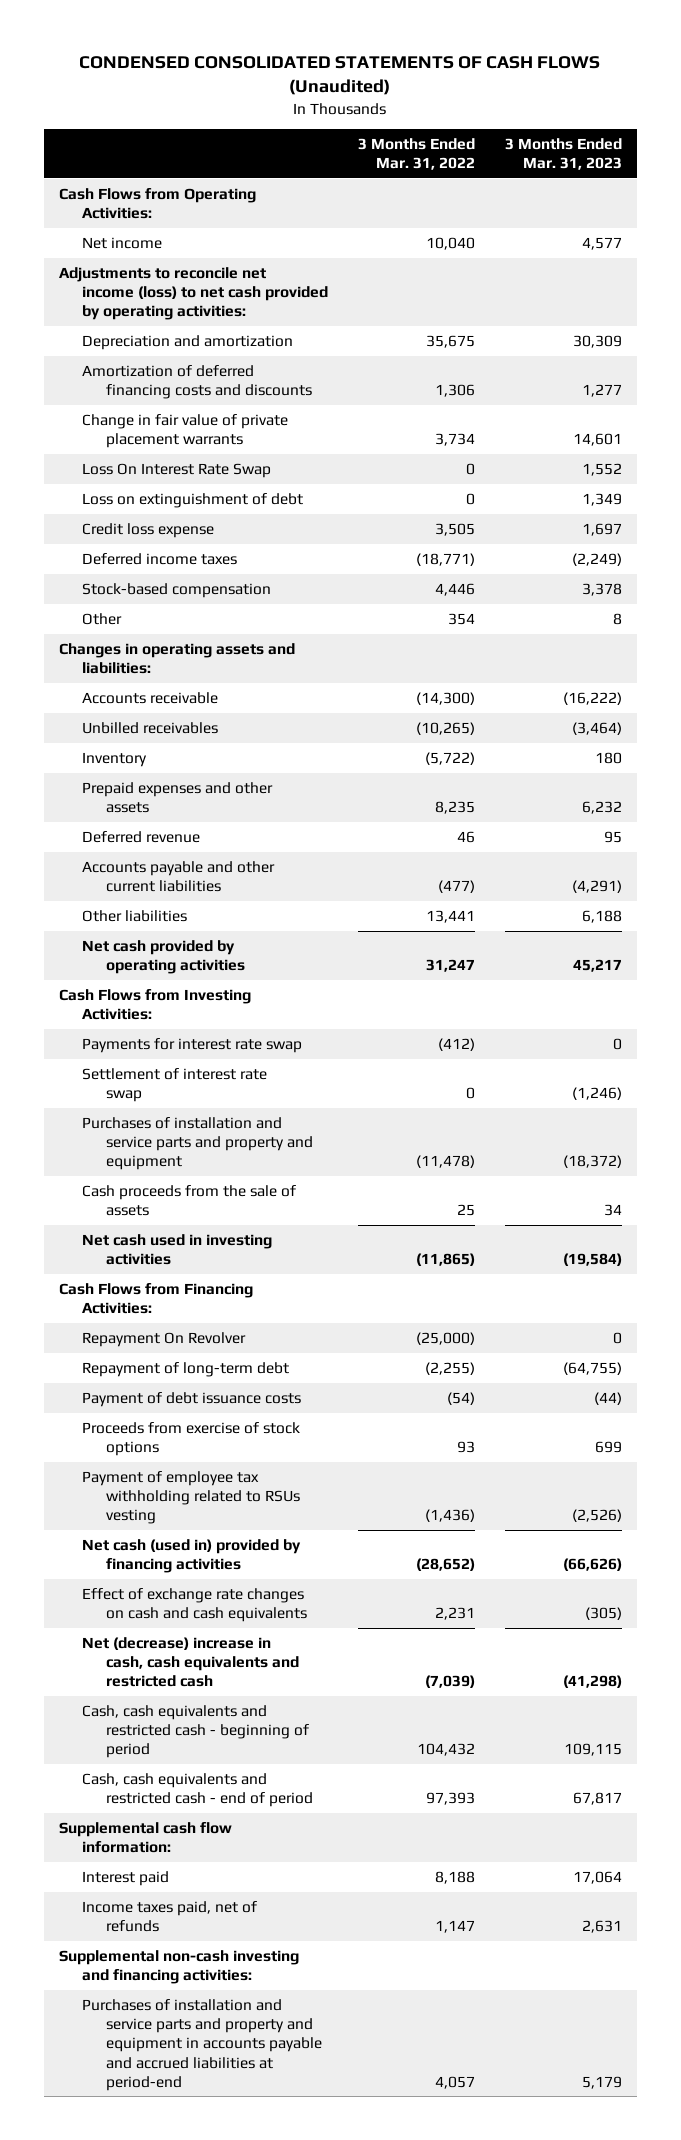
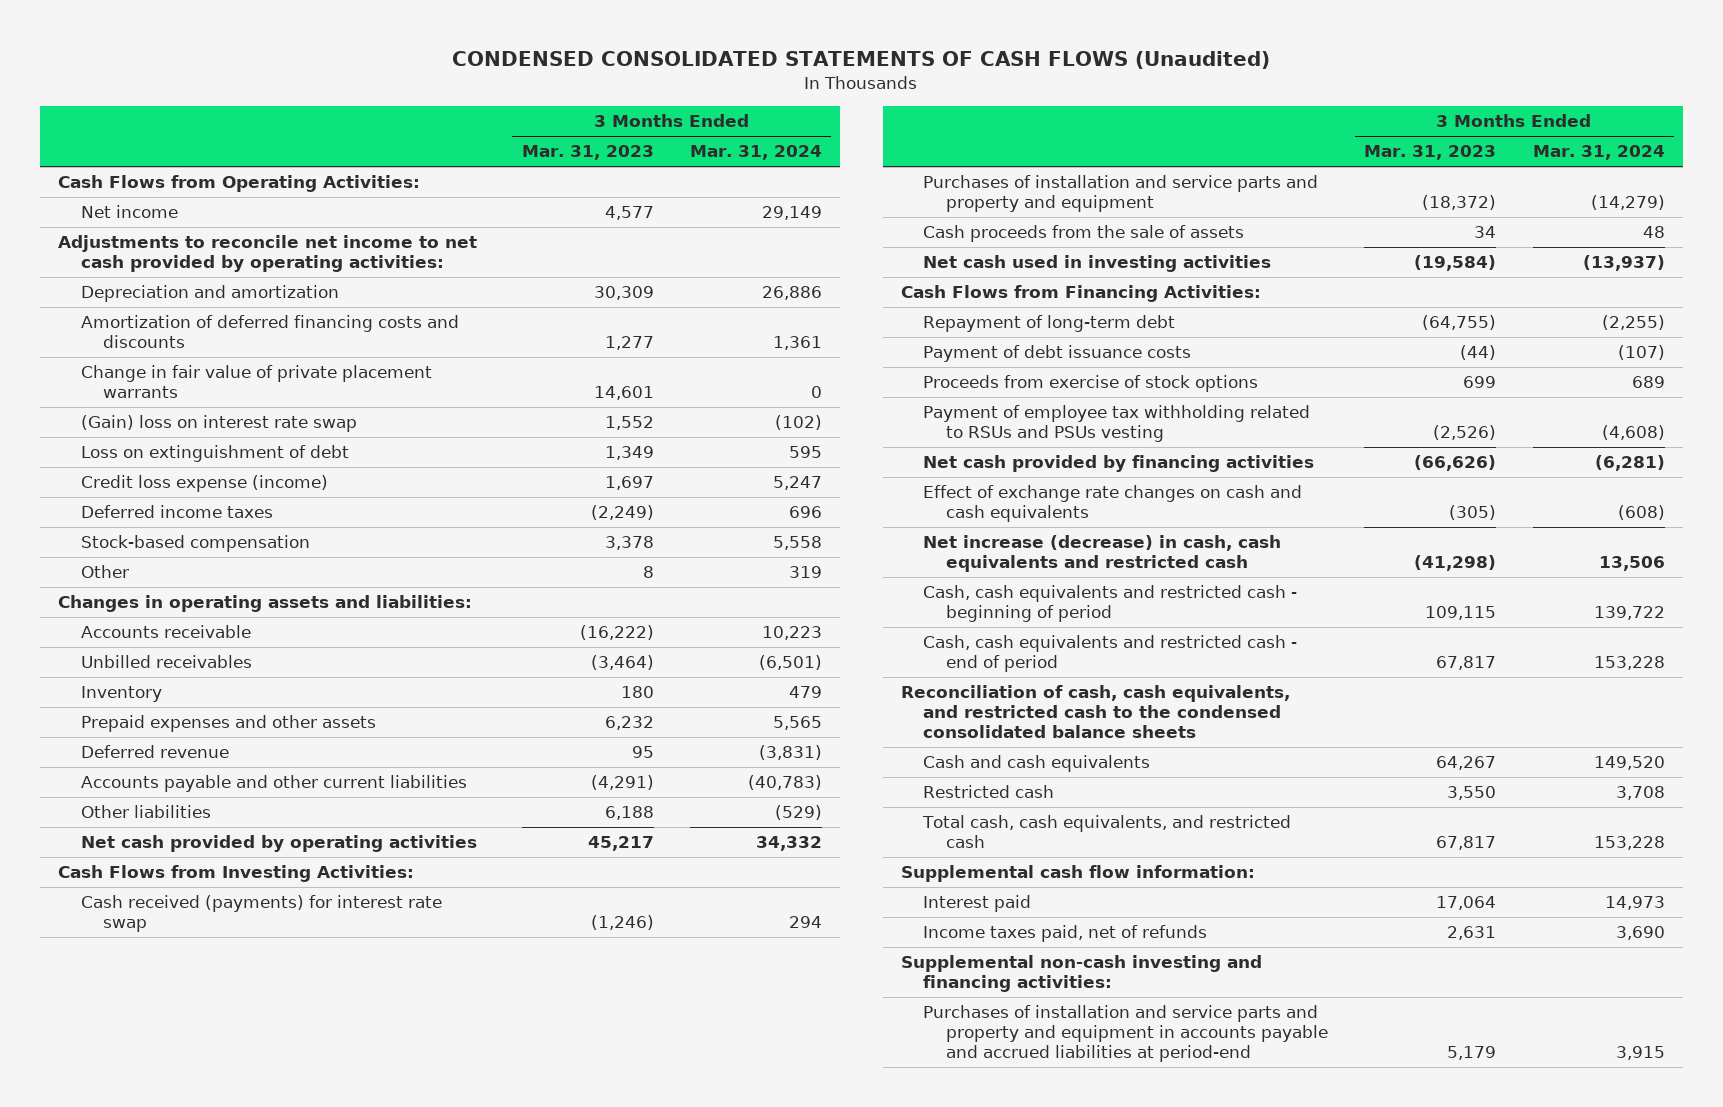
[358,138,476,171] 3 Months Ended Mar. 31, 2022 -> none
none -> [690,145,823,161] Mar. 31, 2024
[58,266,329,321] Adjustments to reconcile net income (loss) to net cash provided by operating activities: -> [58,235,478,272] Adjustments to reconcile net income to net cash provided by operating activities:
[82,462,272,478] Loss On Interest Rate Swap -> [80,415,357,433] (Gain) loss on interest rate swap
[82,522,215,538] Credit loss expense -> [80,475,328,493] Credit loss expense (income)
[82,1037,303,1053] Payments for interest rate swap -> none
[82,1067,268,1103] Settlement of interest rate swap -> [80,895,442,932] Cash received (payments) for interest rate swap
[82,1331,247,1347] Repayment On Revolver -> none
[82,1470,301,1525] Payment of employee tax withholding related to RSUs vesting -> [923,405,1311,442] Payment of employee tax withholding related to RSUs and PSUs vesting
[82,1538,302,1574] Net cash (used in) provided by financing activities -> [923,455,1315,473] Net cash provided by financing activities
[82,1636,300,1688] Net (decrease) increase in cash, cash equivalents and restricted cash -> [923,535,1282,572] Net increase (decrease) in cash, cash equivalents and restricted cash
none -> [900,685,1290,738] Reconciliation of cash, cash equivalents, and restricted cash to the condensed consolidated balance sheets
none -> [923,755,1151,773] Cash and cash equivalents
none -> [923,785,1055,799] Restricted cash
none -> [922,815,1292,848] Total cash, cash equivalents, and restricted cash

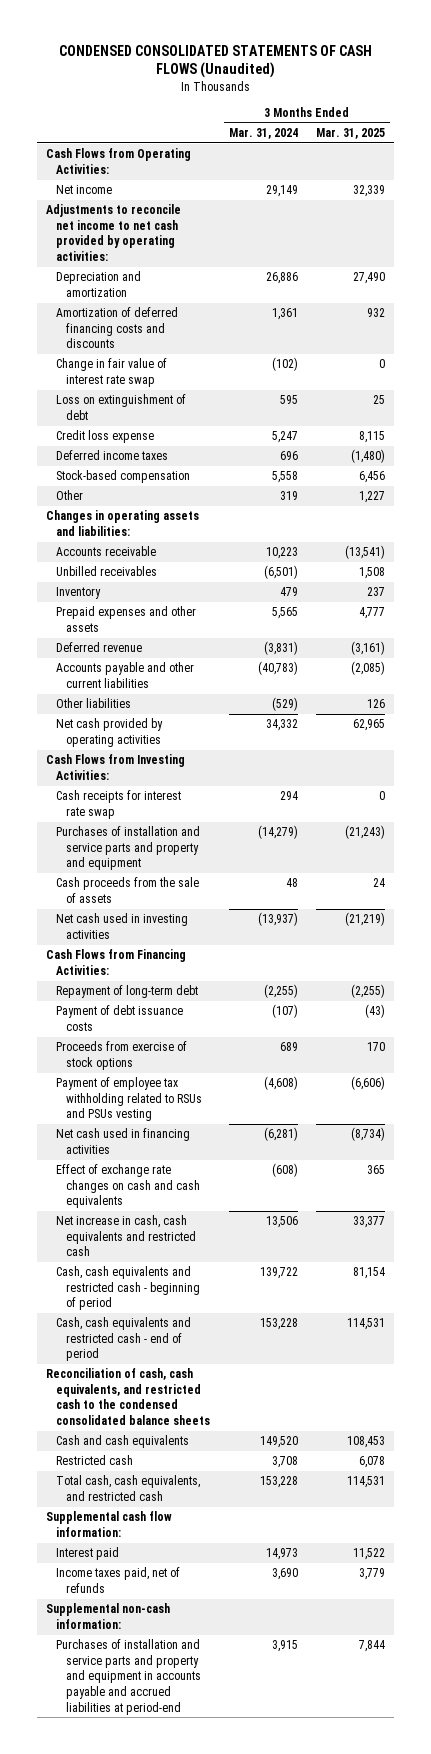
[521,145,654,161] Mar. 31, 2023 -> none
none -> [315,128,385,140] Mar. 31, 2025
[80,365,432,398] Change in fair value of private placement warrants -> none
[80,415,357,433] (Gain) loss on interest rate swap -> none
none -> [56,358,168,387] Change in fair value of interest rate swap
[80,475,328,493] Credit loss expense (income) -> [56,430,155,444] Credit loss expense
[80,895,442,932] Cash received (payments) for interest rate swap -> [56,790,182,819] Cash receipts for interest rate swap
[923,455,1315,473] Net cash provided by financing activities -> [56,1128,191,1154] Net cash used in financing activities
[923,535,1282,572] Net increase (decrease) in cash, cash equivalents and restricted cash -> [56,1215,196,1257] Net increase in cash, cash equivalents and restricted cash
[900,955,1262,992] Supplemental non-cash investing and financing activities: -> [46,1603,171,1629] Supplemental non-cash information:

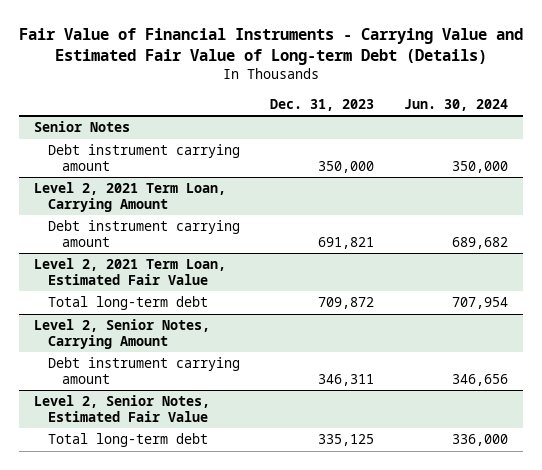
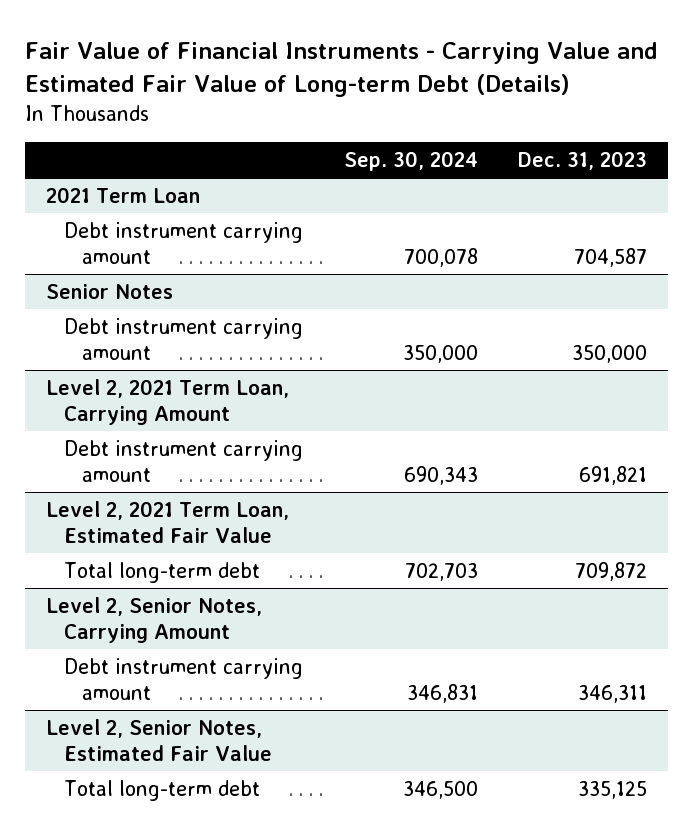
[404,98,509,111] Jun. 30, 2024 -> none
none -> [343,150,478,171] Sep. 30, 2024
none -> [45,186,200,203] 2021 Term Loan
none -> [63,221,303,265] Debt instrument carrying amount

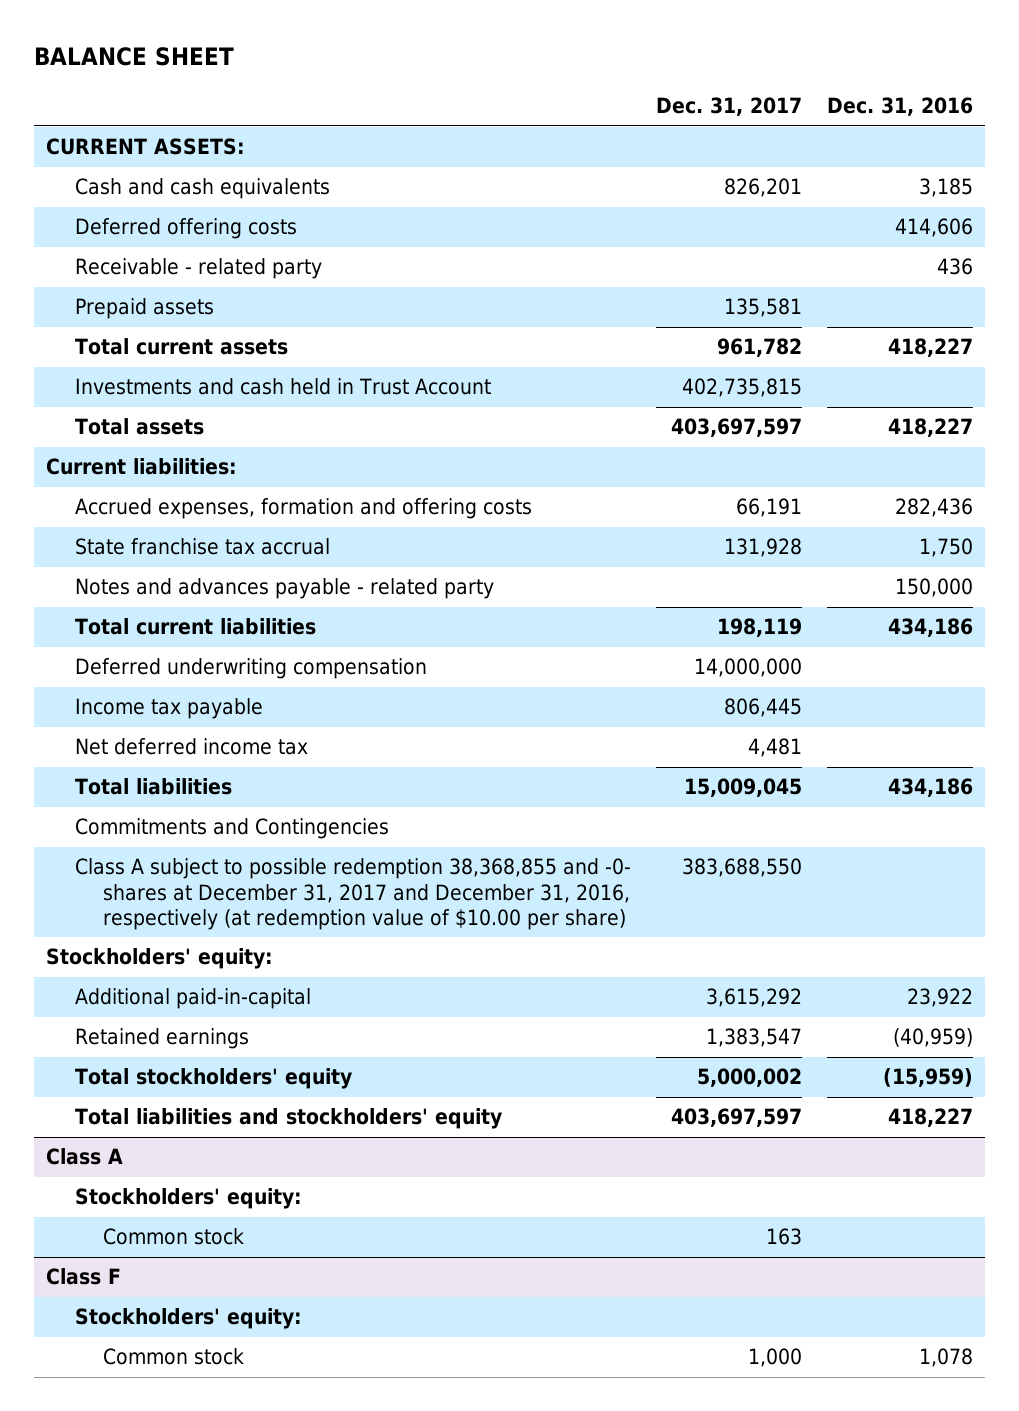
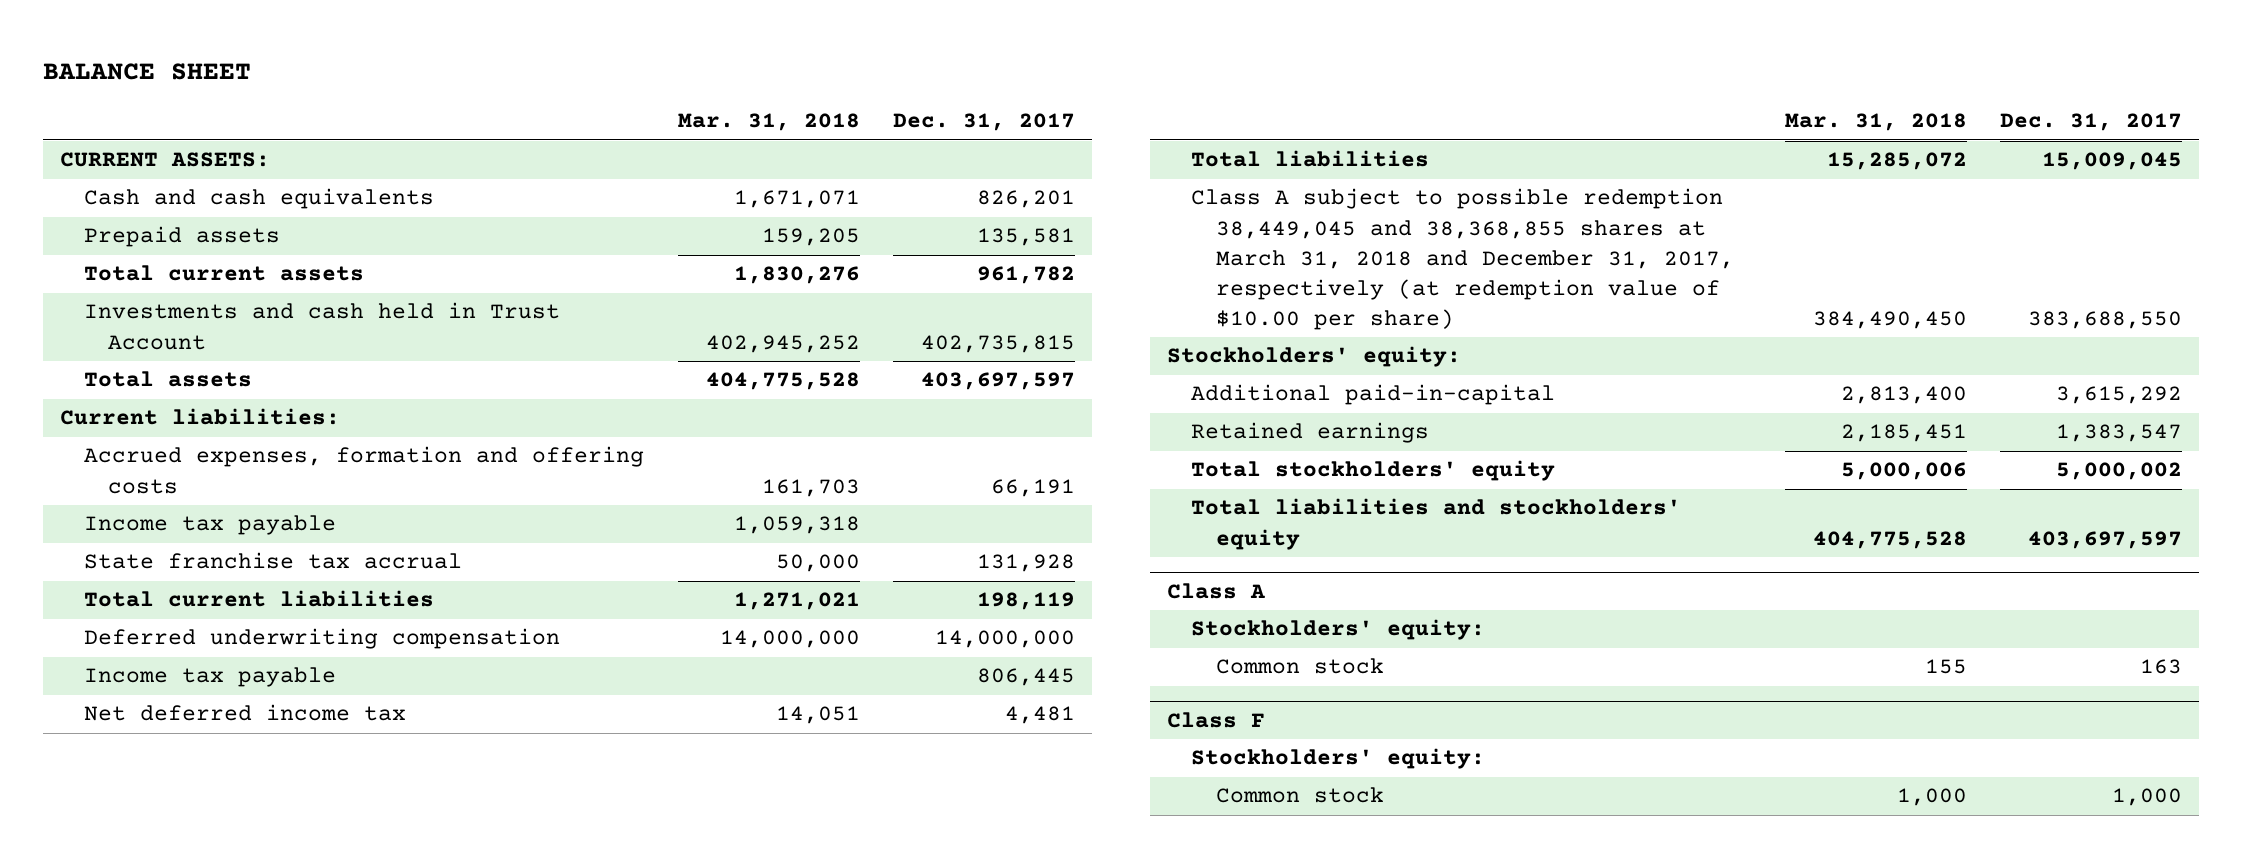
[826,97,973,117] Dec. 31, 2016 -> none
none -> [677,113,860,132] Mar. 31, 2018
[74,218,297,240] Deferred offering costs -> none
[74,258,322,280] Receivable - related party -> none
none -> [84,515,337,536] Income tax payable
[74,578,494,600] Notes and advances payable - related party -> none
[74,818,389,840] Commitments and Contingencies -> none
[74,858,631,930] Class A subject to possible redemption 38,368,855 and -0- shares at December 31, 2017 and December 31, 2016, respectively (at redemption value of $10.00 per share) -> [1191,188,1734,330] Class A subject to possible redemption 38,449,045 and 38,368,855 shares at March 31, 2018 and December 31, 2017, respectively (at redemption value of $10.00 per share)

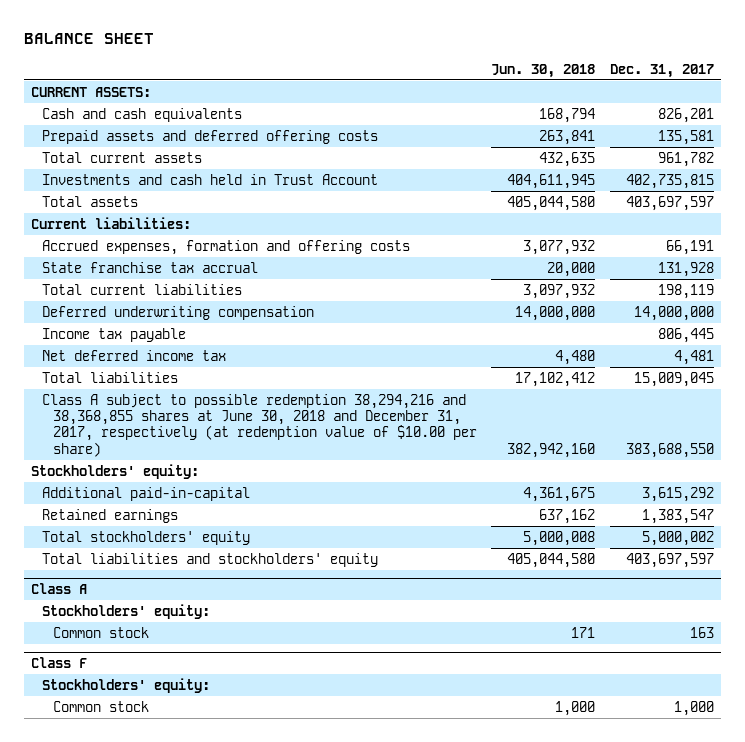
[677,113,860,132] Mar. 31, 2018 -> none
none -> [491,63,596,78] Jun. 30, 2018
[84,226,281,248] Prepaid assets -> [41,129,378,144] Prepaid assets and deferred offering costs
[84,515,337,536] Income tax payable -> none
[1191,188,1734,330] Class A subject to possible redemption 38,449,045 and 38,368,855 shares at March 31, 2018 and December 31, 2017, respectively (at redemption value of $10.00 per share) -> [41,393,477,457] Class A subject to possible redemption 38,294,216 and 38,368,855 shares at June 30, 2018 and December 31, 2017, respectively (at redemption value of $10.00 per share)

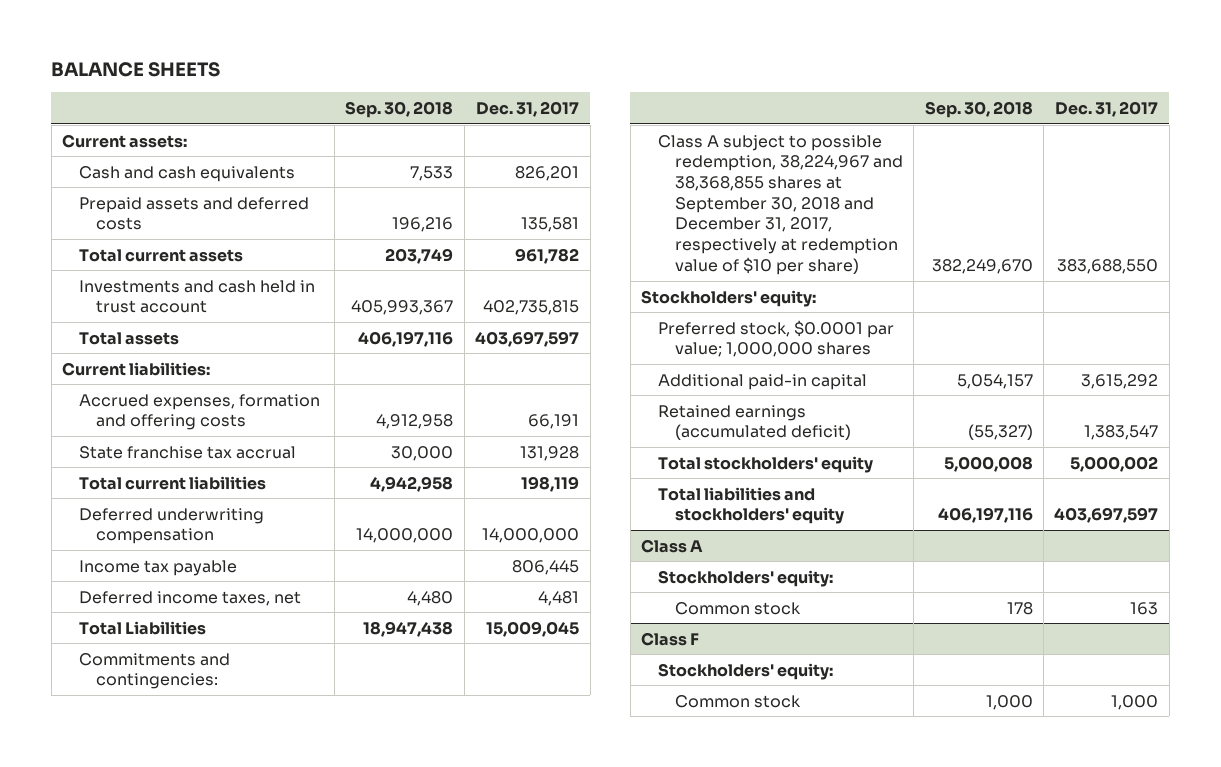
[23,33,154,45] BALANCE SHEET -> [51,62,221,78] BALANCE SHEETS
[491,63,596,78] Jun. 30, 2018 -> none
none -> [345,100,454,118] Sep. 30, 2018
[30,86,151,97] CURRENT ASSETS: -> [62,133,188,148] Current assets:
[41,129,378,144] Prepaid assets and deferred offering costs -> [78,196,309,231] Prepaid assets and deferred costs
[41,173,378,185] Investments and cash held in Trust Account -> [78,279,315,314] Investments and cash held in trust account
[41,349,226,361] Net deferred income tax -> [78,590,301,606] Deferred income taxes, net
[41,371,178,383] Total liabilities -> [78,620,206,635] Total Liabilities
none -> [78,652,230,690] Commitments and contingencies:
[41,393,477,457] Class A subject to possible redemption 38,294,216 and 38,368,855 shares at June 30, 2018 and December 31, 2017, respectively (at redemption value of $10.00 per share) -> [658,134,903,275] Class A subject to possible redemption, 38,224,967 and 38,368,855 shares at September 30, 2018 and December 31, 2017, respectively at redemption value of $10 per share)
none -> [658,319,895,358] Preferred stock, $0.0001 par value; 1,000,000 shares
[41,486,250,501] Additional paid-in-capital -> [658,373,868,390] Additional paid-in capital
[41,508,178,523] Retained earnings -> [658,404,851,441] Retained earnings (accumulated deficit)

